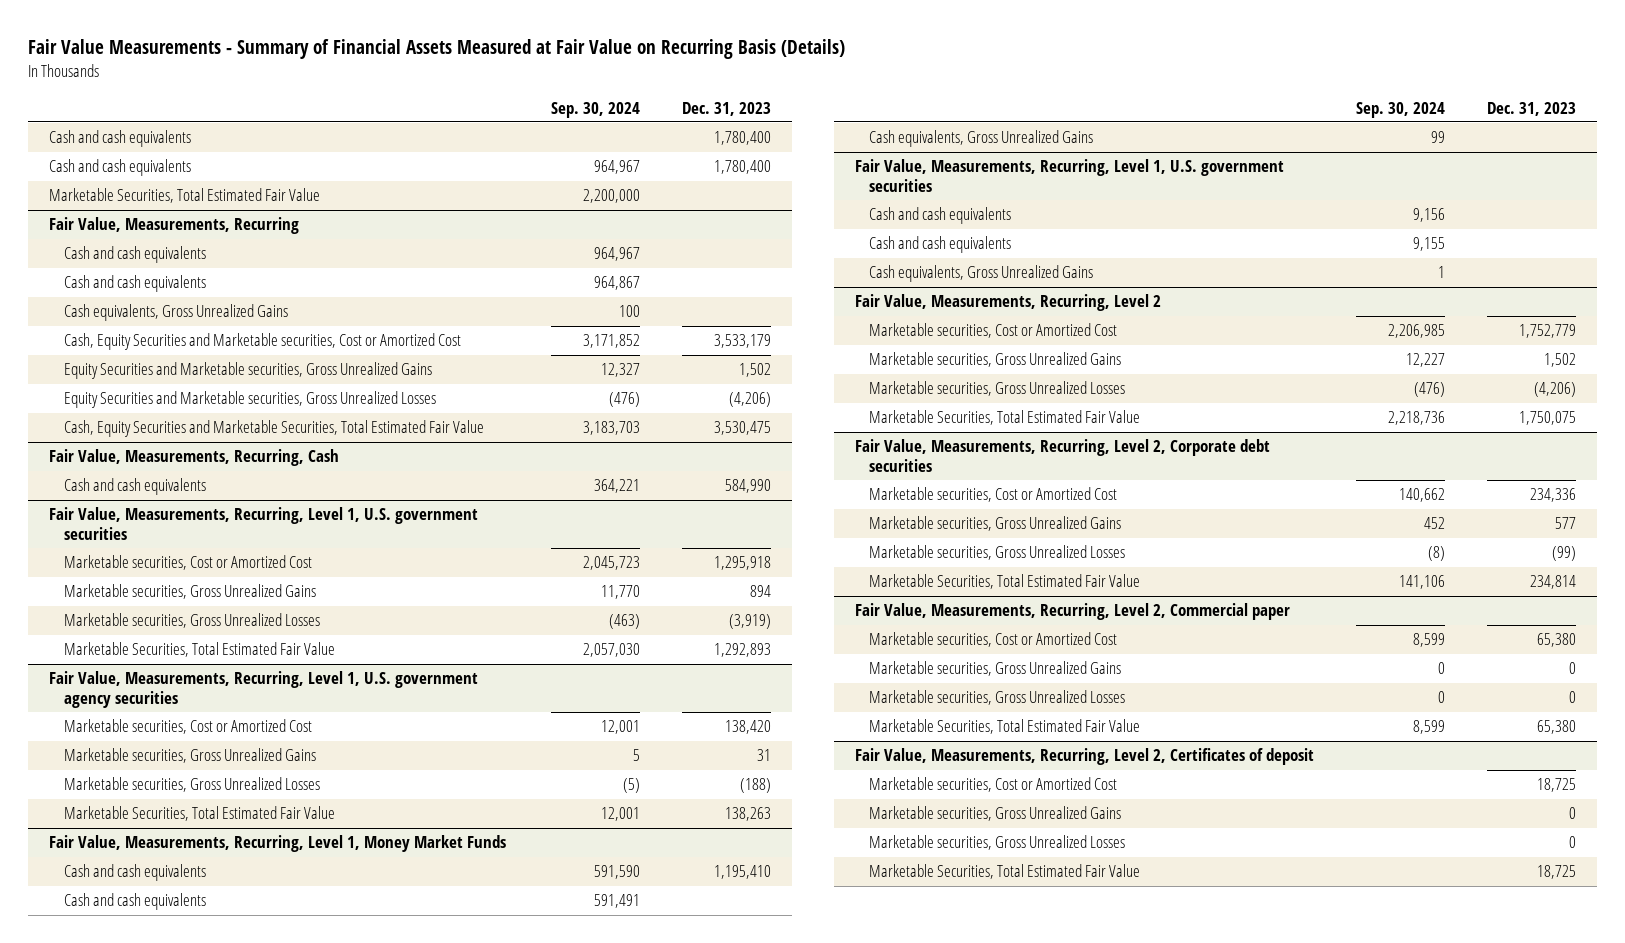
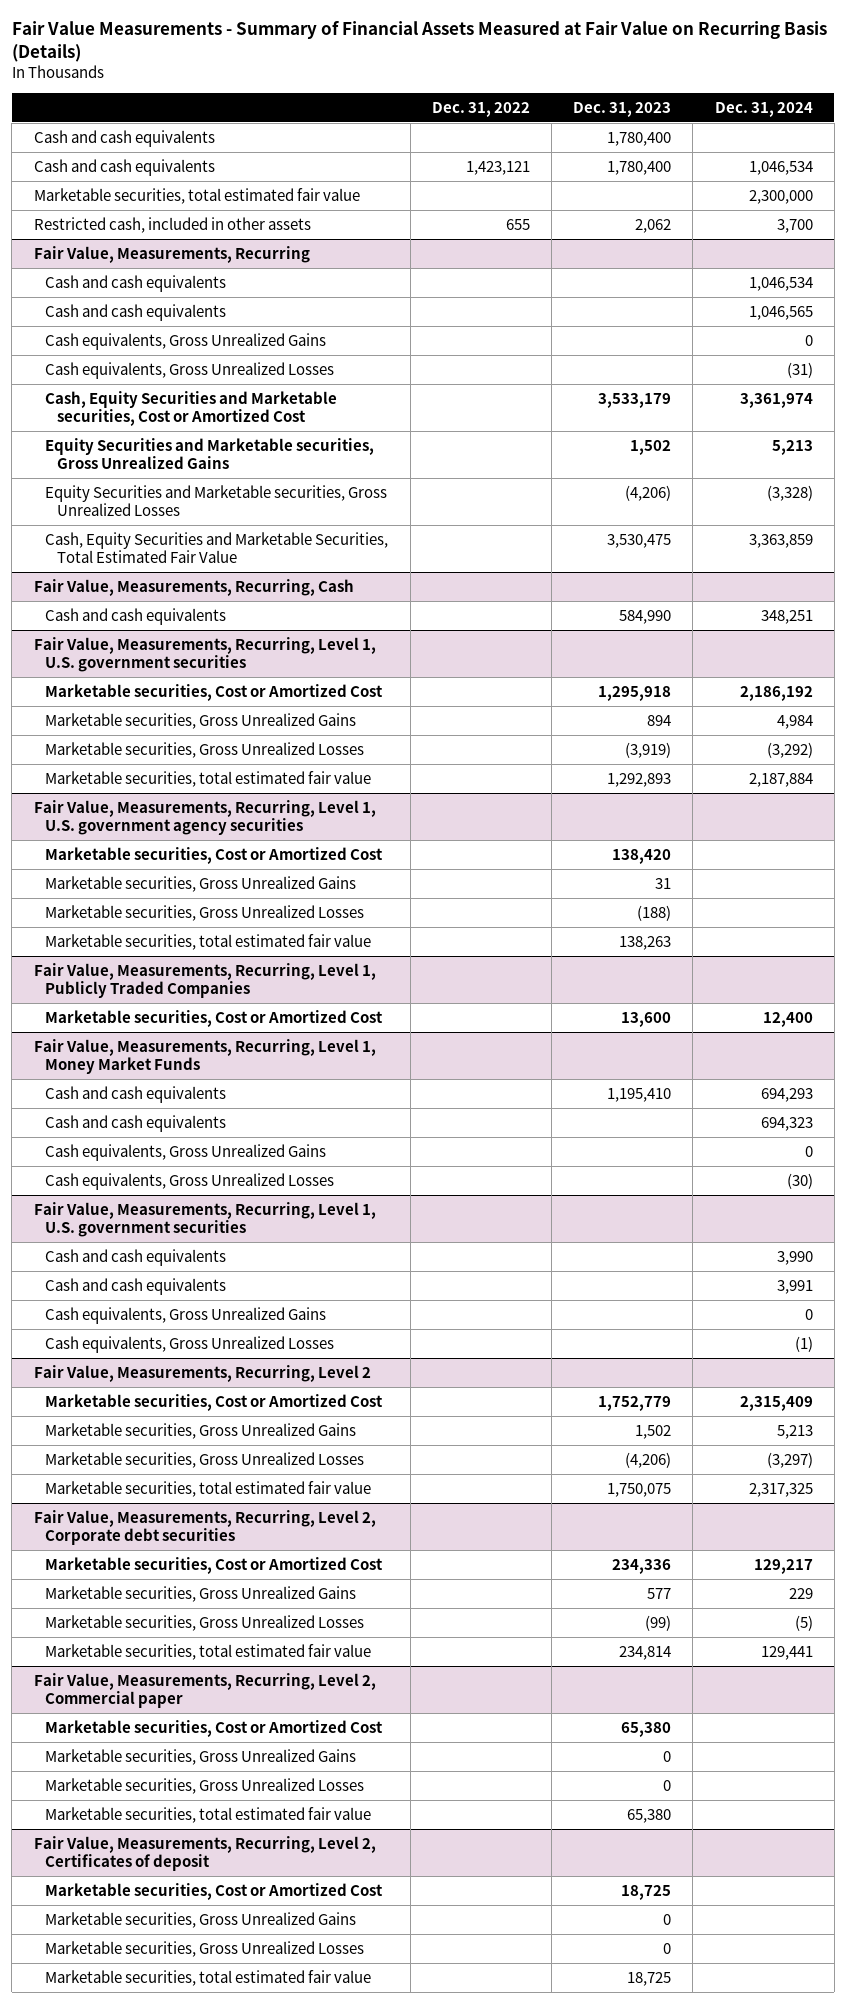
[550,101,640,118] Sep. 30, 2024 -> none
none -> [431,101,530,117] Dec. 31, 2022
none -> [714,101,813,117] Dec. 31, 2024
[49,188,321,204] Marketable Securities, Total Estimated Fair Value -> [33,187,360,204] Marketable securities, total estimated fair value
none -> [33,216,311,233] Restricted cash, included in other assets
none -> [45,361,335,379] Cash equivalents, Gross Unrealized Losses
[64,642,336,658] Marketable Securities, Total Estimated Fair Value -> [45,770,372,787] Marketable securities, total estimated fair value
[64,806,336,822] Marketable Securities, Total Estimated Fair Value -> [45,933,372,950] Marketable securities, total estimated fair value
none -> [33,962,376,998] Fair Value, Measurements, Recurring, Level 1, Publicly Traded Companies
none -> [45,1009,384,1027] Marketable securities, Cost or Amortized Cost
none -> [45,1172,335,1190] Cash equivalents, Gross Unrealized Losses
none -> [45,1335,335,1353] Cash equivalents, Gross Unrealized Losses
[869,410,1141,426] Marketable Securities, Total Estimated Fair Value -> [45,1480,372,1497] Marketable securities, total estimated fair value
[869,574,1141,590] Marketable Securities, Total Estimated Fair Value -> [45,1643,372,1660] Marketable securities, total estimated fair value
[869,719,1141,735] Marketable Securities, Total Estimated Fair Value -> [45,1806,372,1823] Marketable securities, total estimated fair value
[869,864,1141,880] Marketable Securities, Total Estimated Fair Value -> [45,1969,372,1986] Marketable securities, total estimated fair value

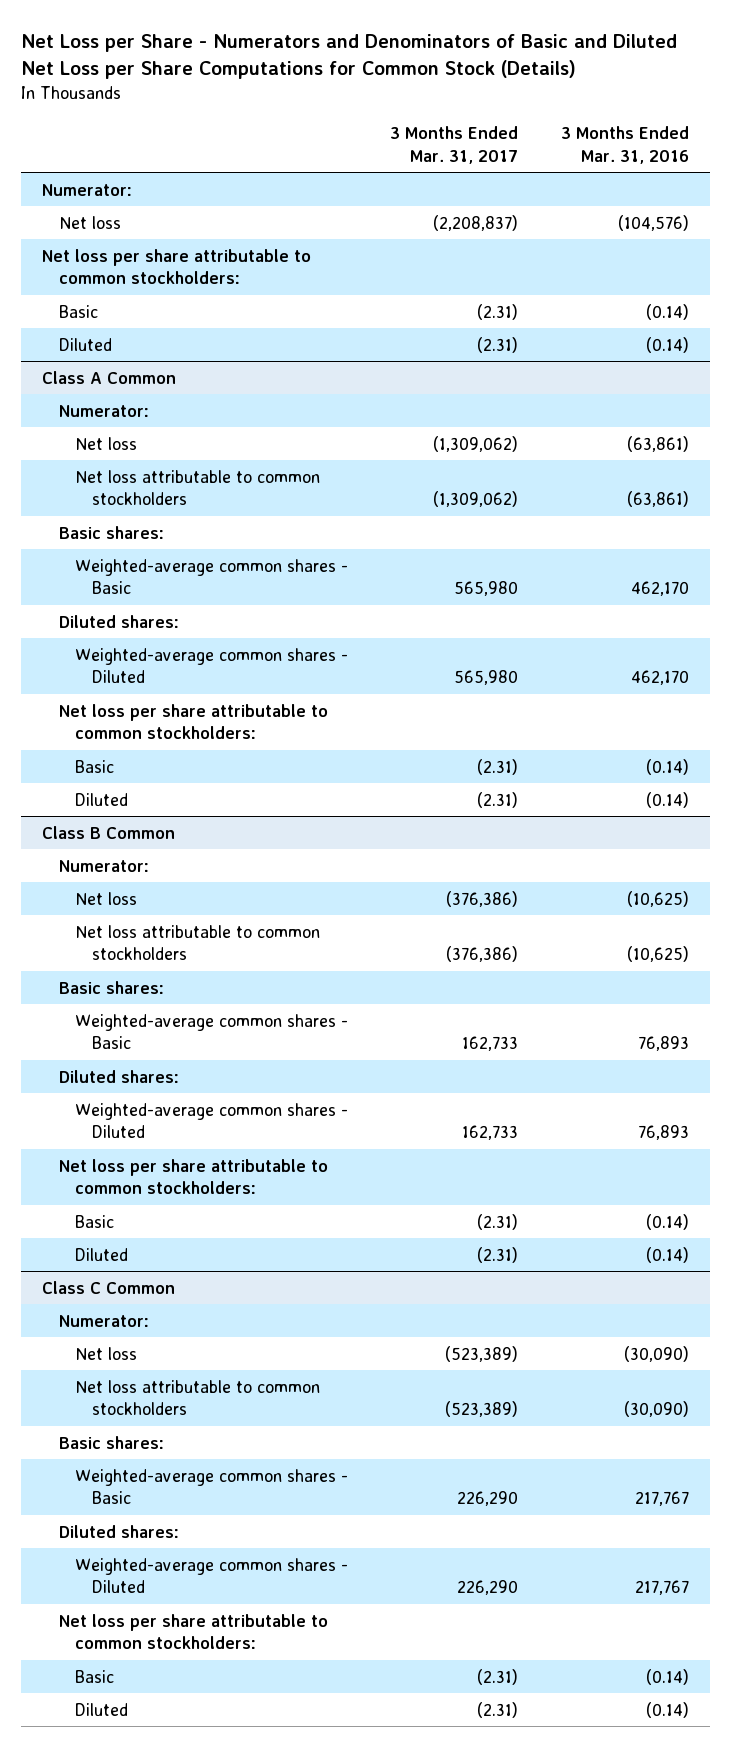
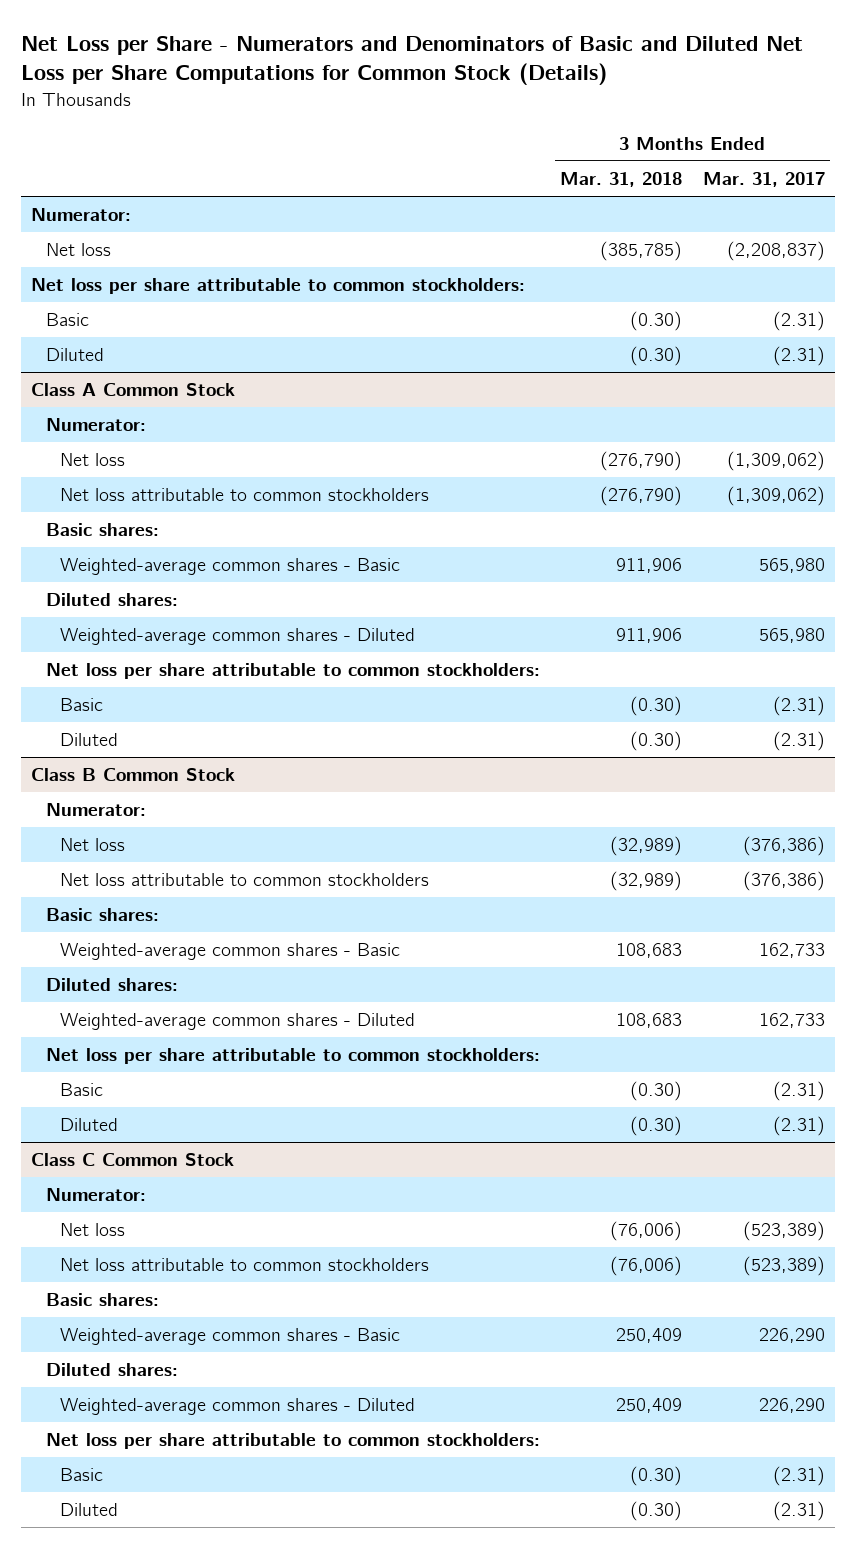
[560,126,689,164] 3 Months Ended Mar. 31, 2016 -> none
none -> [560,172,683,188] Mar. 31, 2018
[42,370,177,384] Class A Common -> [31,383,236,397] Class A Common Stock
[42,825,176,839] Class B Common -> [31,768,236,782] Class B Common Stock
[42,1280,176,1294] Class C Common -> [31,1153,235,1167] Class C Common Stock

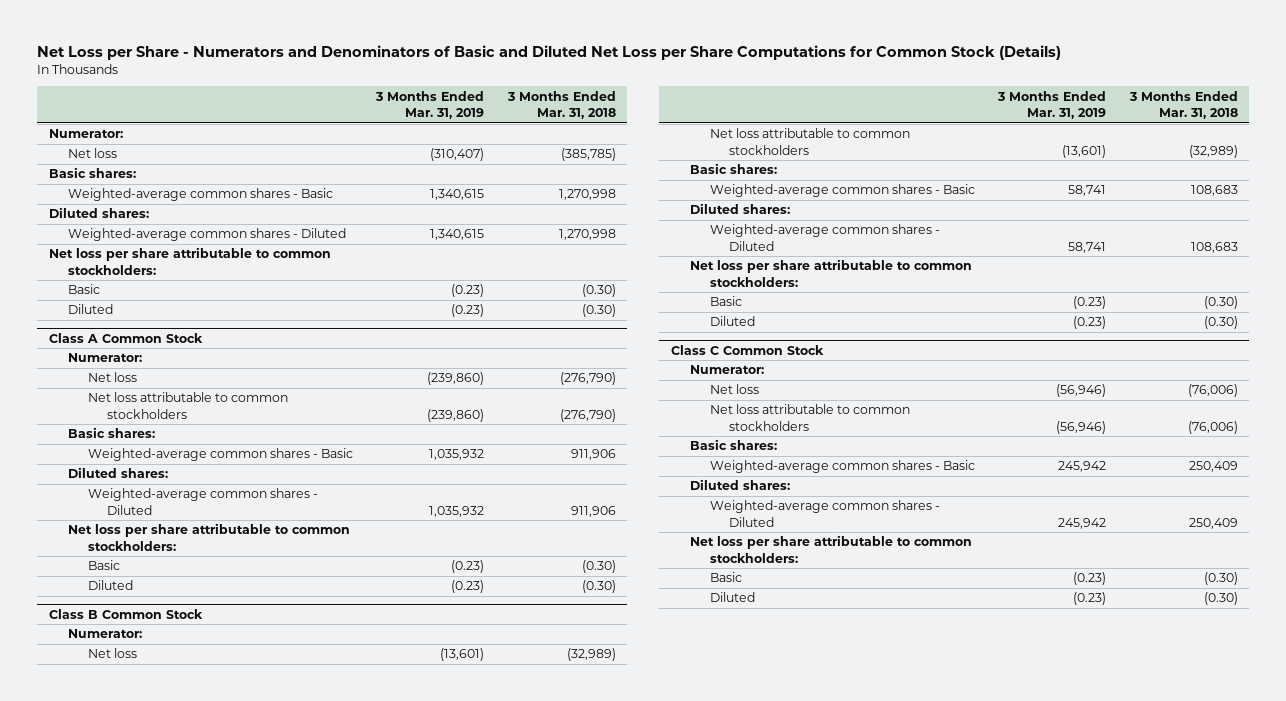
[702,172,825,188] Mar. 31, 2017 -> none
none -> [375,90,485,120] 3 Months Ended Mar. 31, 2019
none -> [48,167,136,179] Basic shares:
none -> [68,188,334,202] Weighted-average common shares - Basic
none -> [48,207,149,219] Diluted shares:
none -> [68,228,347,242] Weighted-average common shares - Diluted

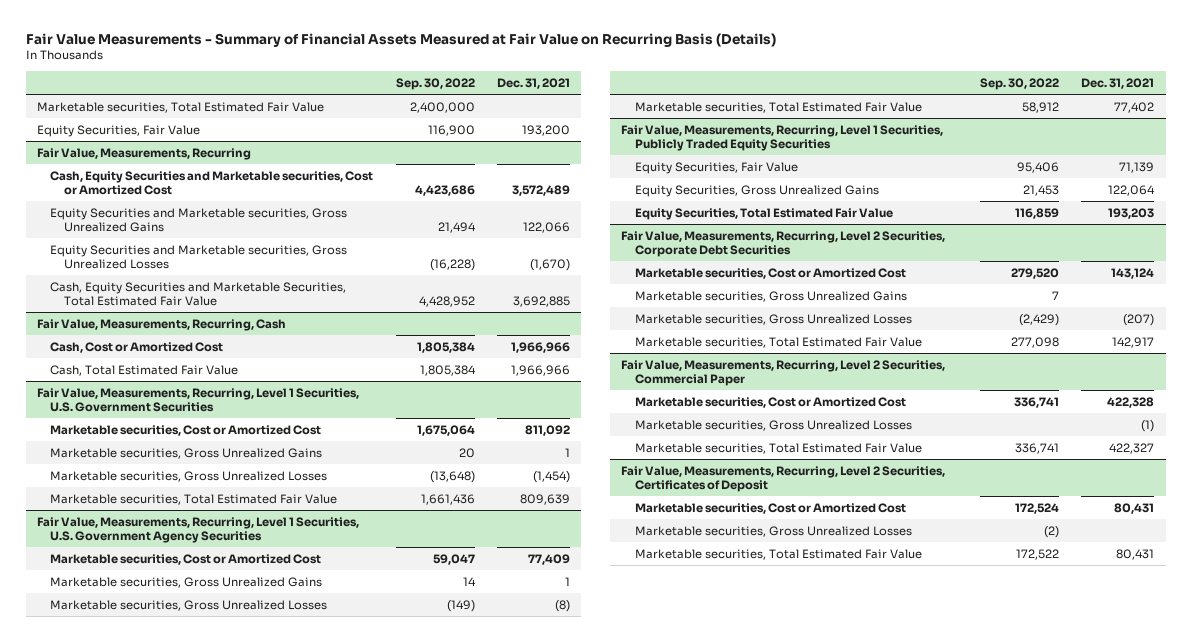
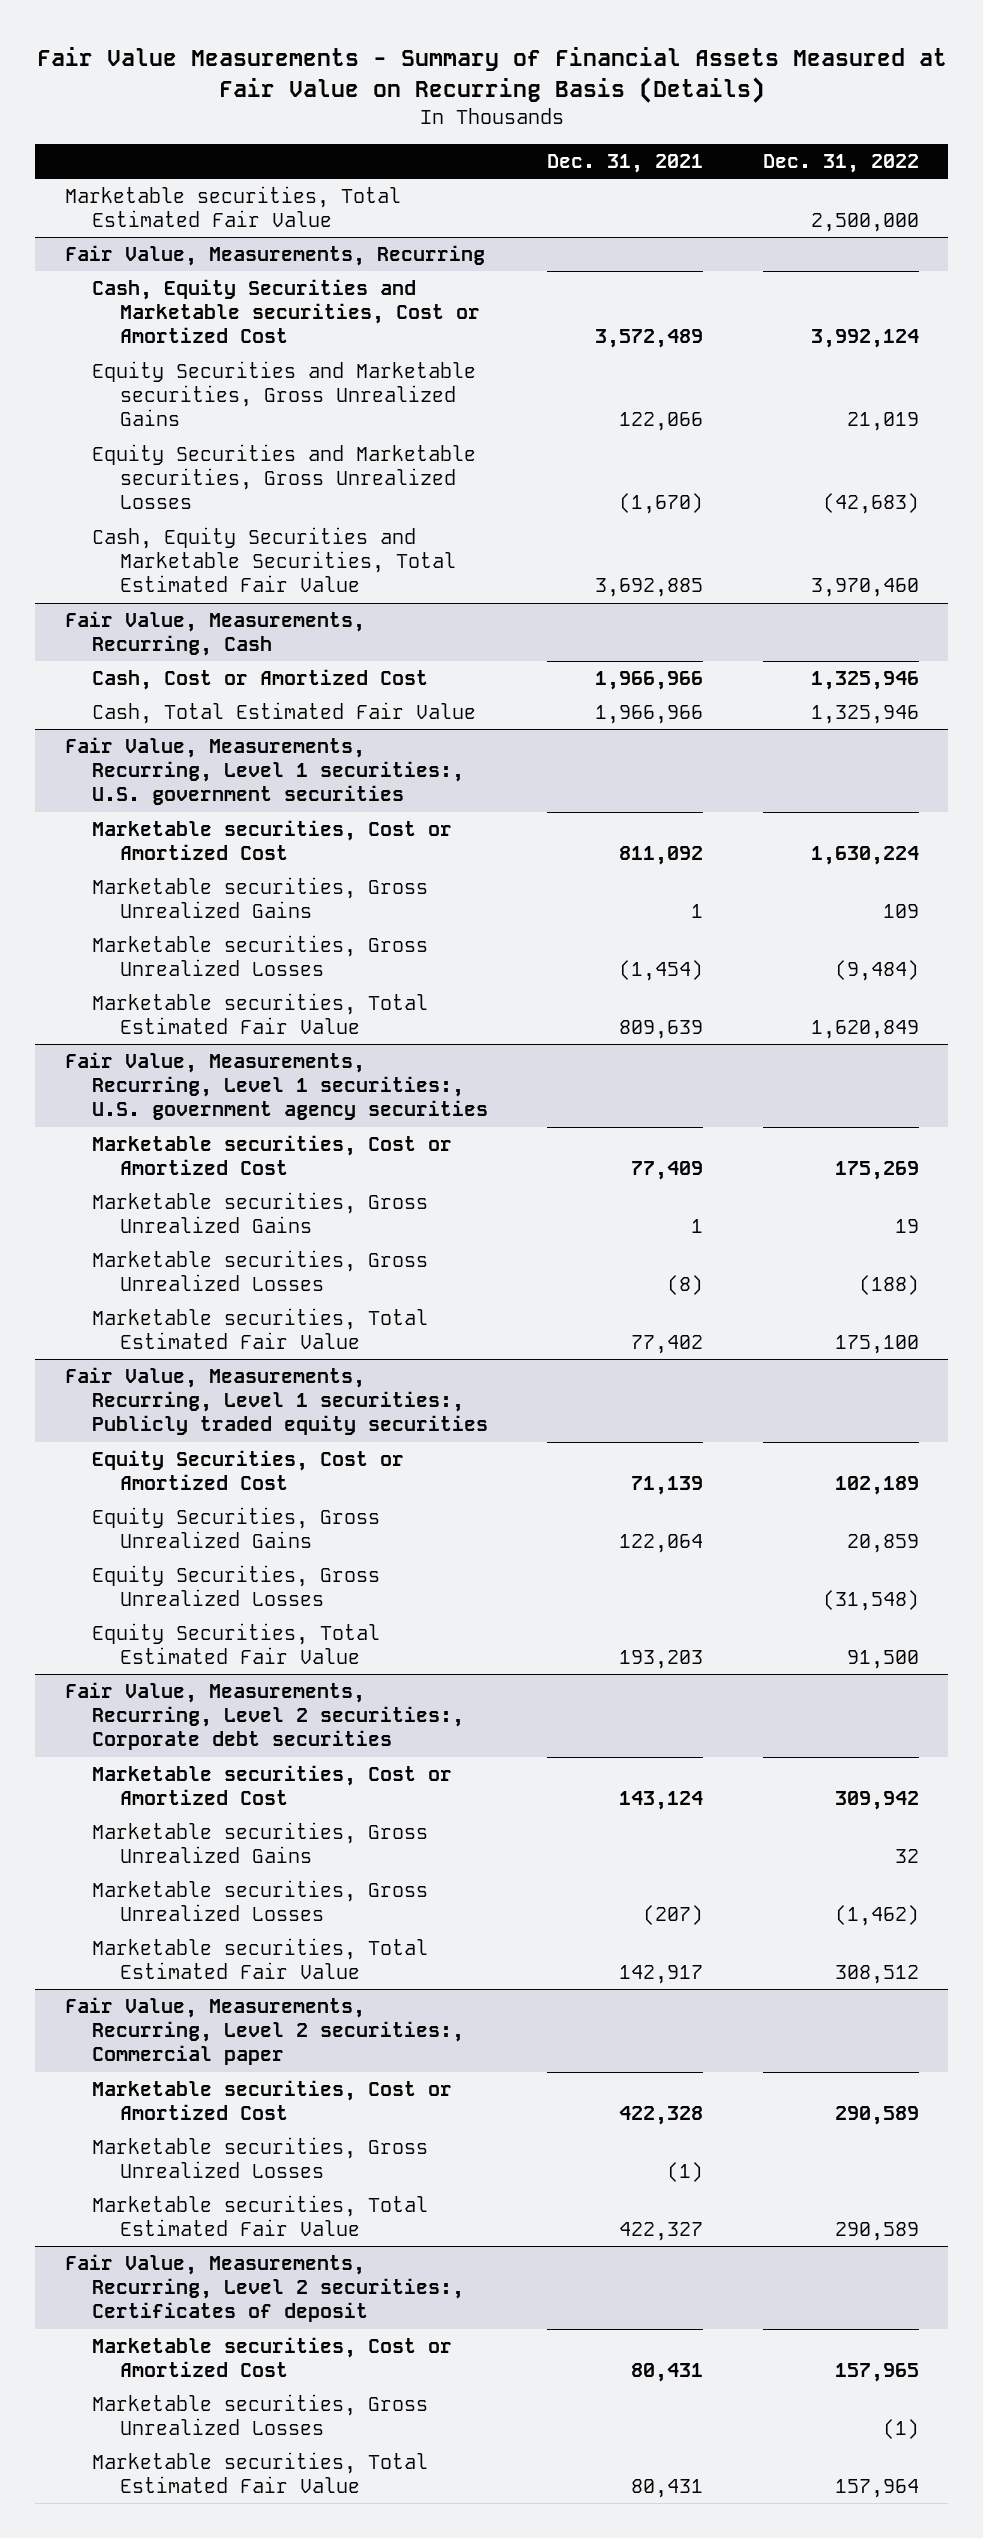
[395,77,475,90] Sep. 30, 2022 -> none
none -> [762,154,919,174] Dec. 31, 2022
[36,124,200,137] Equity Securities, Fair Value -> none
[36,387,359,413] Fair Value, Measurements, Recurring, Level 1 Securities, U.S. Government Securities -> [64,737,465,806] Fair Value, Measurements, Recurring, Level 1 securities:, U.S. government securities
[36,516,359,544] Fair Value, Measurements, Recurring, Level 1 Securities, U.S. Government Agency Securities -> [64,1052,489,1121] Fair Value, Measurements, Recurring, Level 1 securities:, U.S. government agency securities
[621,124,944,152] Fair Value, Measurements, Recurring, Level 1 Securities, Publicly Traded Equity Securities -> [64,1367,489,1436] Fair Value, Measurements, Recurring, Level 1 securities:, Publicly traded equity securities
[634,161,798,174] Equity Securities, Fair Value -> [92,1450,405,1491] Equity Securities, Cost or Amortized Cost
none -> [92,1565,381,1607] Equity Securities, Gross Unrealized Losses
[621,230,946,258] Fair Value, Measurements, Recurring, Level 2 Securities, Corporate Debt Securities -> [64,1682,465,1751] Fair Value, Measurements, Recurring, Level 2 securities:, Corporate debt securities
[621,359,946,387] Fair Value, Measurements, Recurring, Level 2 Securities, Commercial Paper -> [64,1997,465,2066] Fair Value, Measurements, Recurring, Level 2 securities:, Commercial paper
[621,465,946,493] Fair Value, Measurements, Recurring, Level 2 Securities, Certificates of Deposit -> [64,2254,465,2323] Fair Value, Measurements, Recurring, Level 2 securities:, Certificates of deposit

